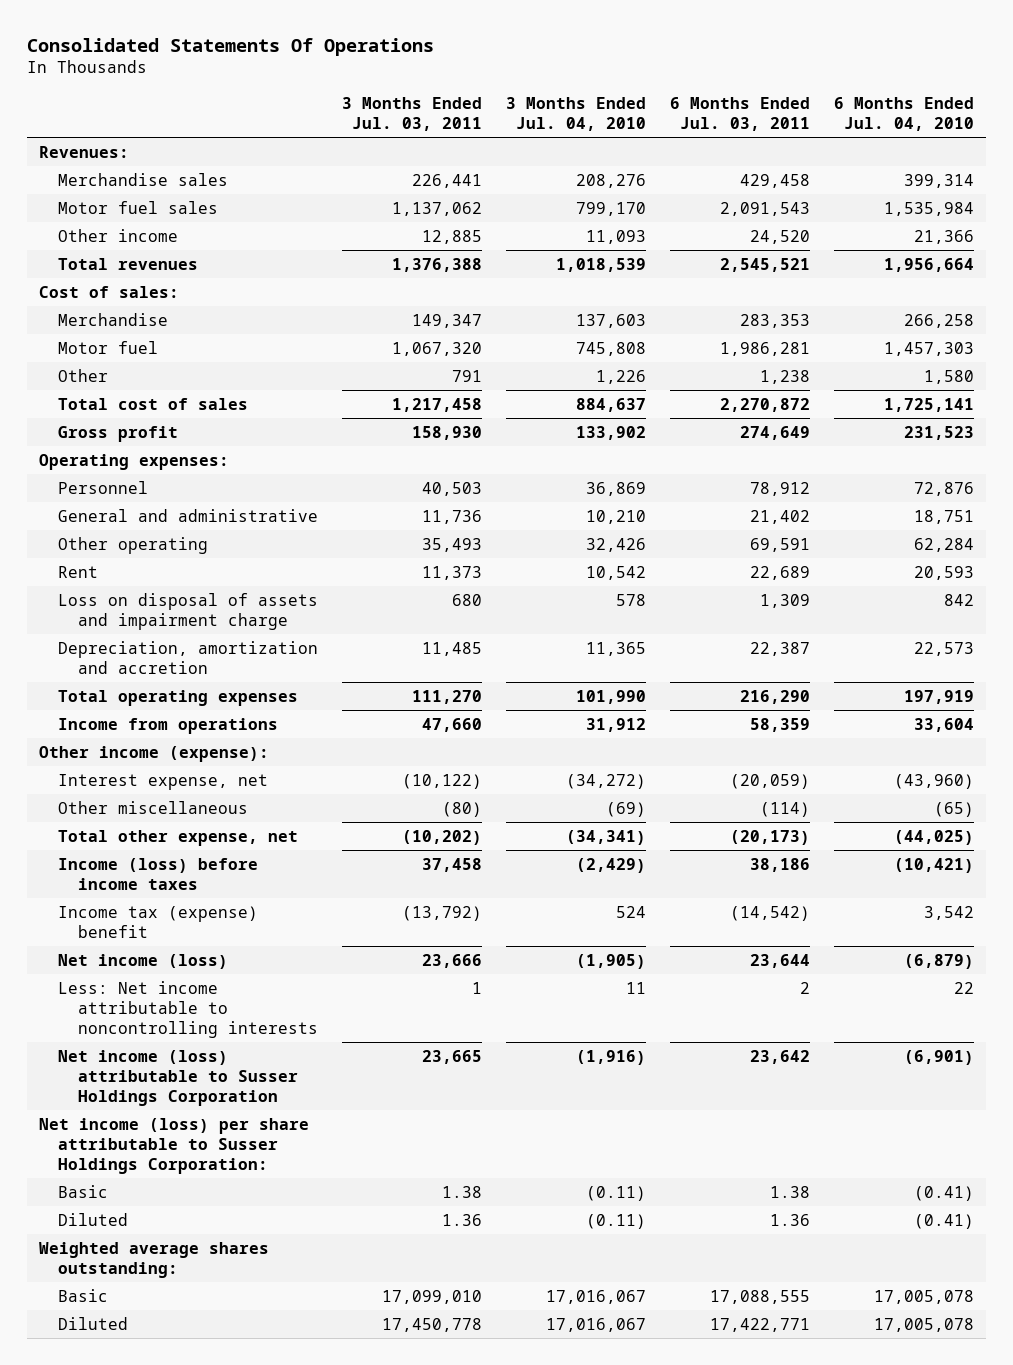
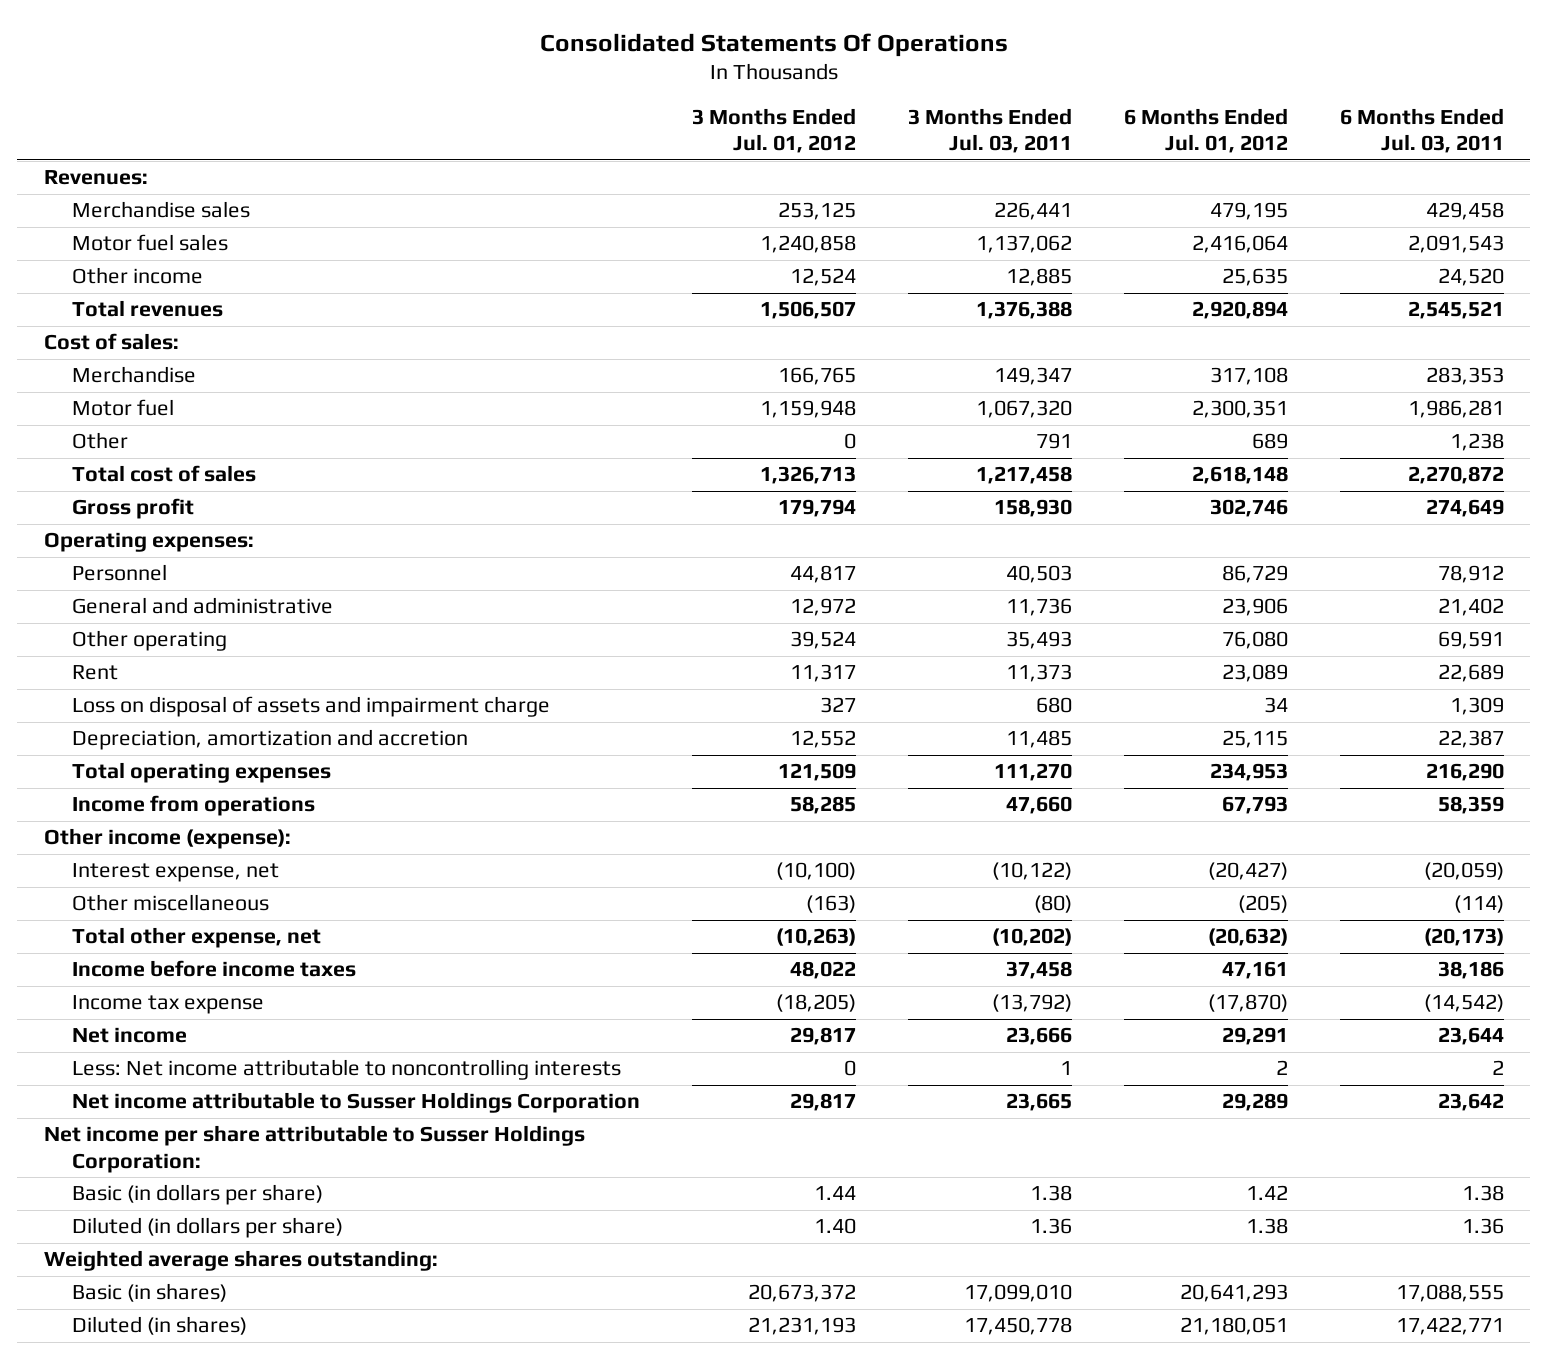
[506,97,647,132] 3 Months Ended Jul. 04, 2010 -> none
[834,97,975,132] 6 Months Ended Jul. 04, 2010 -> none
none -> [691,108,856,154] 3 Months Ended Jul. 01, 2012
none -> [1123,108,1288,154] 6 Months Ended Jul. 01, 2012
[58,857,259,890] Income (loss) before income taxes -> [71,960,356,978] Income before income taxes
[58,905,259,938] Income tax (expense) benefit -> [71,995,264,1015] Income tax expense
[58,953,229,969] Net income (loss) -> [71,1027,187,1044] Net income
[58,1049,298,1106] Net income (loss) attributable to Susser Holdings Corporation -> [71,1092,640,1114] Net income attributable to Susser Holdings Corporation
[38,1117,309,1174] Net income (loss) per share attributable to Susser Holdings Corporation: -> [43,1125,585,1173] Net income per share attributable to Susser Holdings Corporation:
[58,1184,109,1198] Basic -> [71,1184,323,1206] Basic (in dollars per share)
[58,1212,129,1226] Diluted -> [71,1217,343,1239] Diluted (in dollars per share)
[58,1288,109,1302] Basic -> [71,1283,227,1303] Basic (in shares)
[58,1316,129,1330] Diluted -> [71,1316,247,1336] Diluted (in shares)

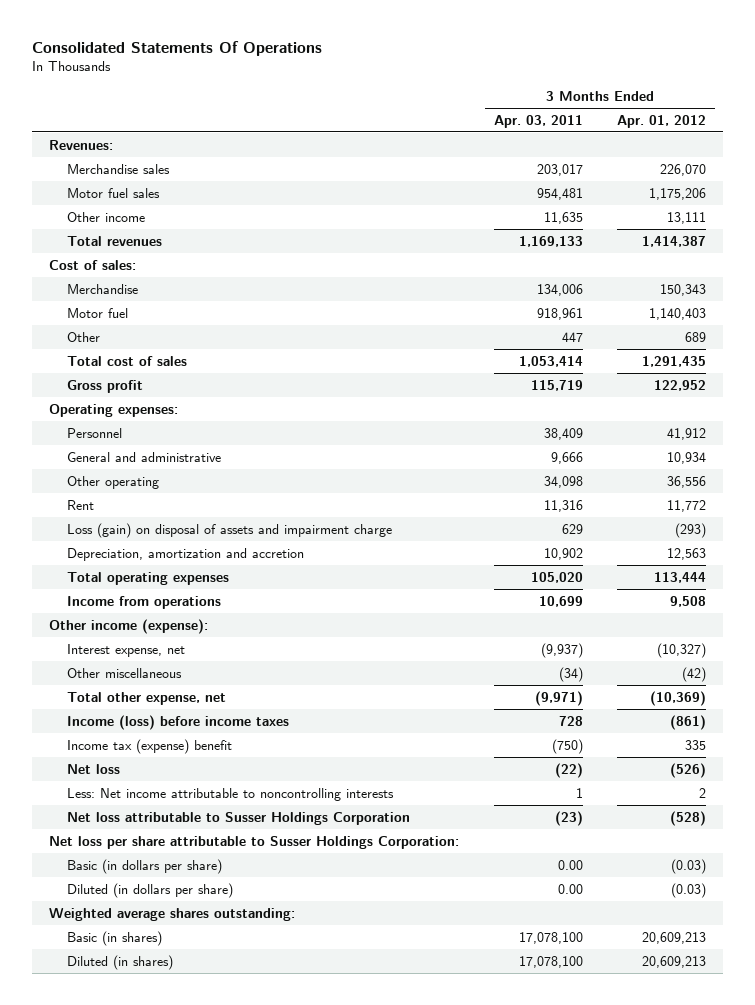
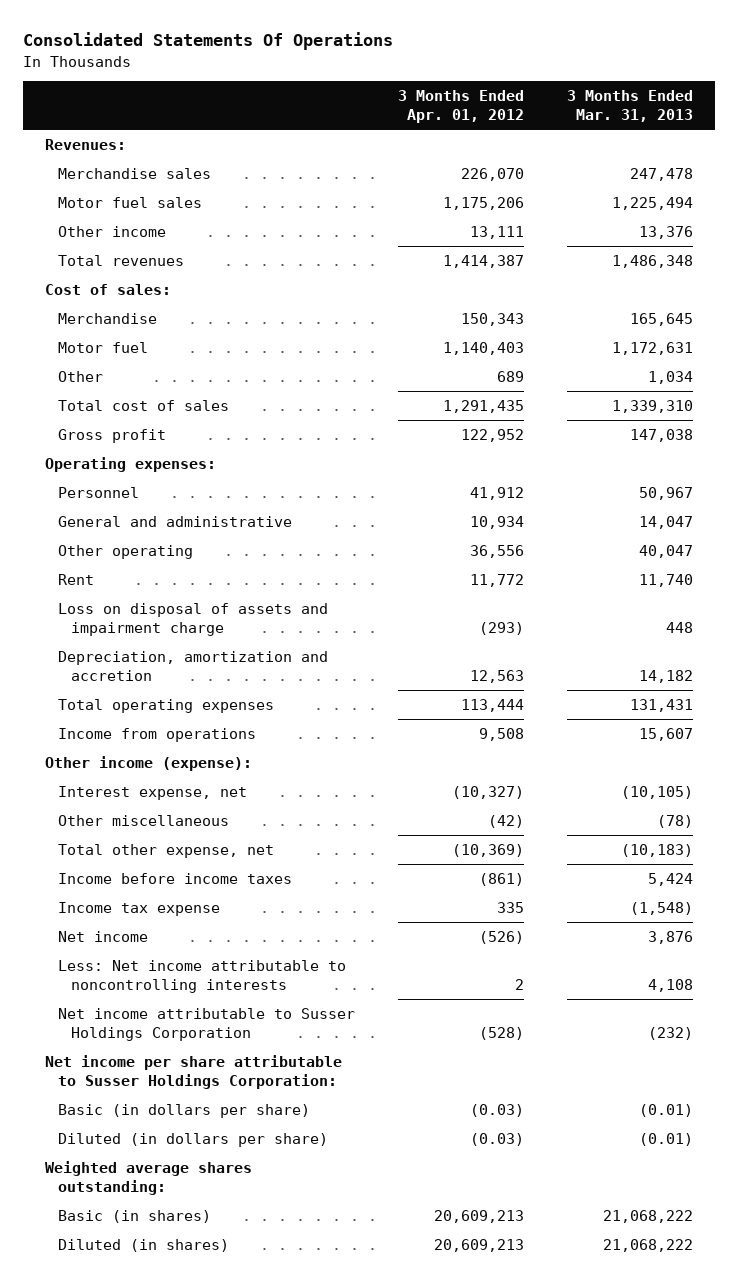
[493,114,583,128] Apr. 03, 2011 -> none
none -> [567,90,694,123] 3 Months Ended Mar. 31, 2013
[67,522,393,538] Loss (gain) on disposal of assets and impairment charge -> [58,602,329,636] Loss on disposal of assets and impairment charge
[67,714,290,730] Income (loss) before income taxes -> [58,872,293,884] Income before income taxes
[67,738,233,754] Income tax (expense) benefit -> [58,901,221,916] Income tax expense
[67,763,121,774] Net loss -> [58,930,149,942] Net income
[67,811,411,825] Net loss attributable to Susser Holdings Corporation -> [58,1007,356,1041] Net income attributable to Susser Holdings Corporation
[49,835,460,849] Net loss per share attributable to Susser Holdings Corporation: -> [44,1054,342,1089] Net income per share attributable to Susser Holdings Corporation:

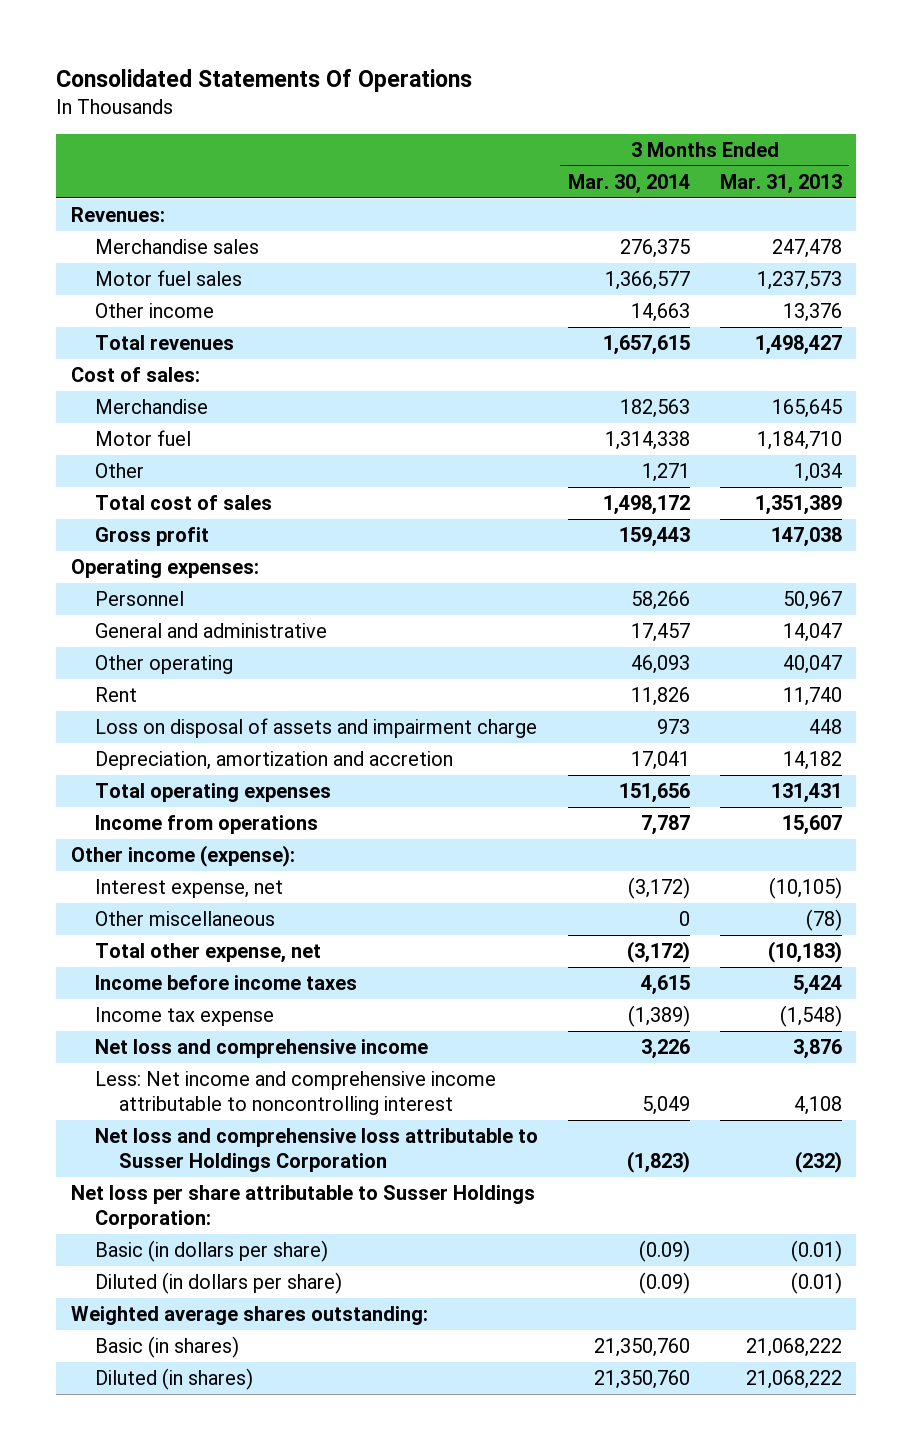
[398,90,525,124] 3 Months Ended Apr. 01, 2012 -> none
none -> [567,173,690,194] Mar. 30, 2014
[612,196,694,210] 1,225,494 -> [756,271,842,291] 1,237,573
[612,254,694,268] 1,486,348 -> [754,335,842,356] 1,498,427
[612,341,694,355] 1,172,631 -> [756,431,842,451] 1,184,710
[612,399,694,413] 1,339,310 -> [754,495,842,516] 1,351,389
[58,930,149,942] Net income -> [95,1039,429,1059] Net loss and comprehensive income
[58,959,347,993] Less: Net income attributable to noncontrolling interests -> [95,1071,497,1116] Less: Net income and comprehensive income attributable to noncontrolling interest
[58,1007,356,1041] Net income attributable to Susser Holdings Corporation -> [95,1128,539,1173] Net loss and comprehensive loss attributable to Susser Holdings Corporation
[44,1054,342,1089] Net income per share attributable to Susser Holdings Corporation: -> [70,1185,535,1230] Net loss per share attributable to Susser Holdings Corporation:

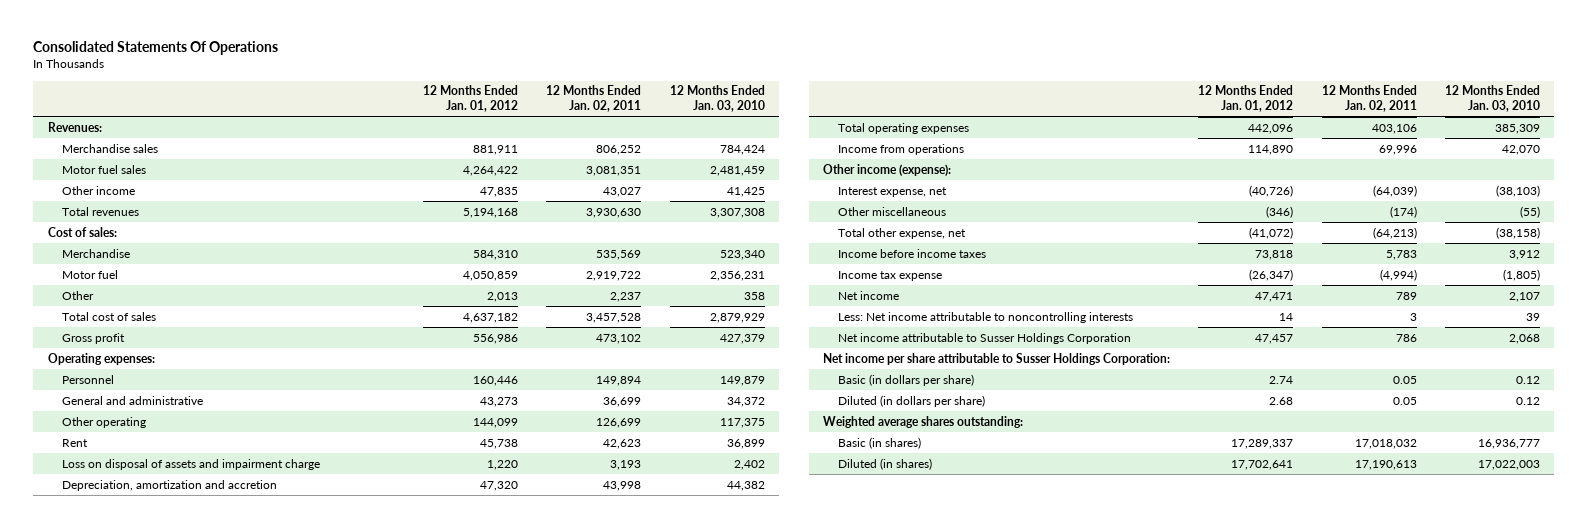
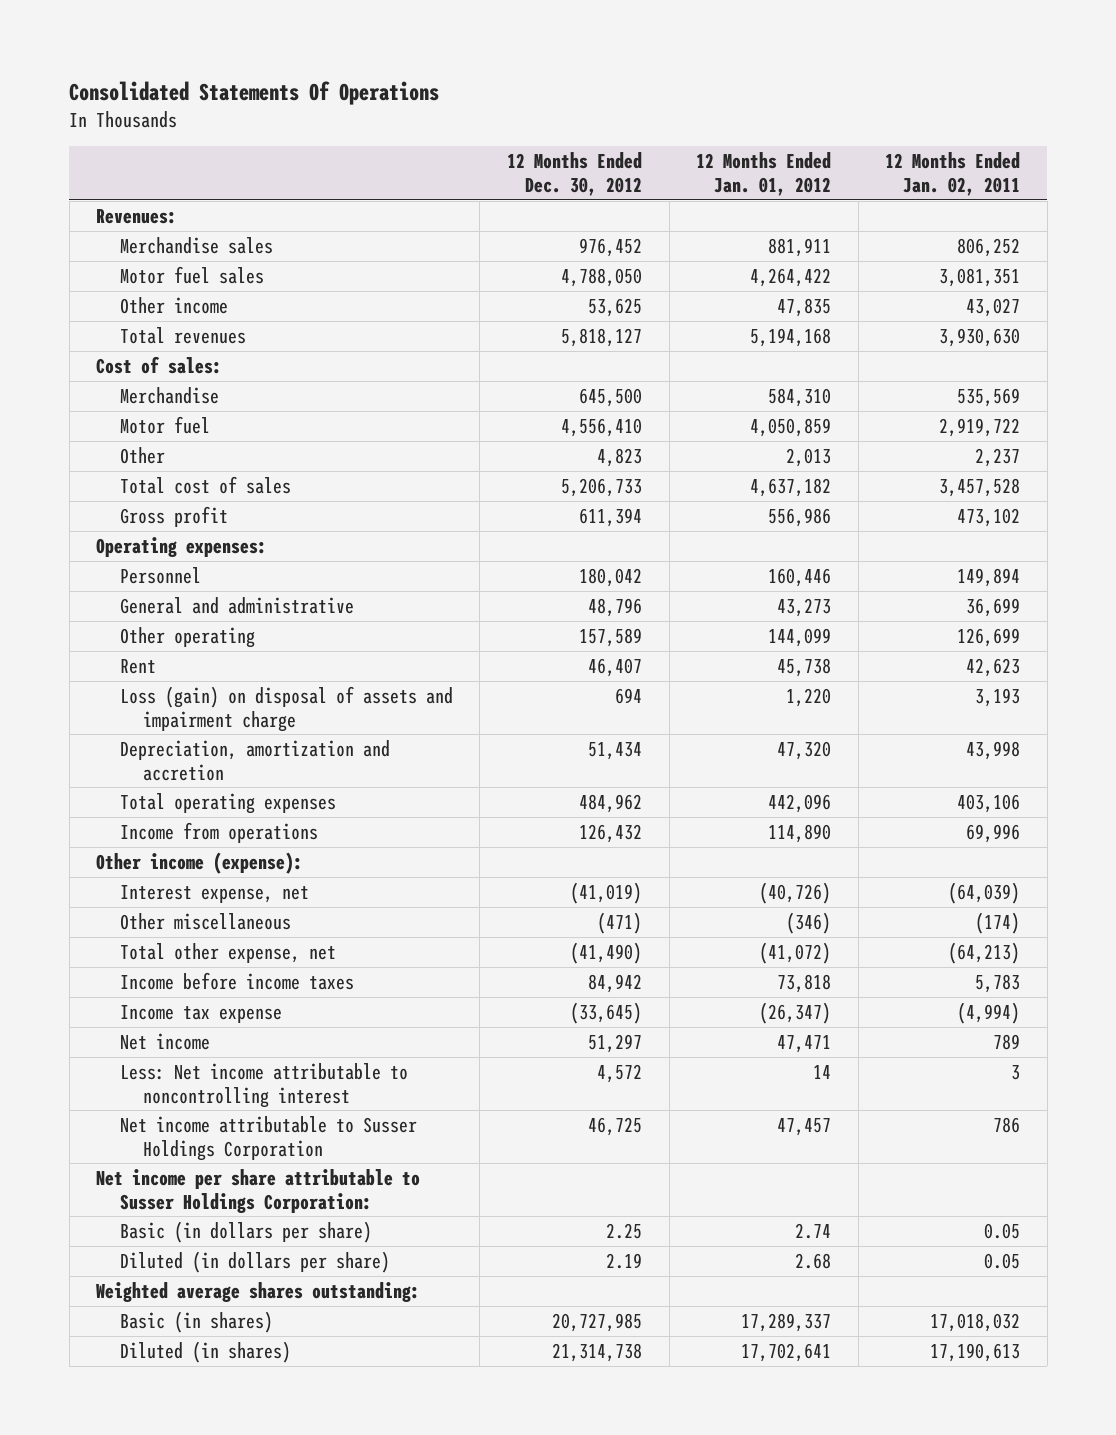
[669,85,765,113] 12 Months Ended Jan. 03, 2010 -> none
none -> [506,152,642,196] 12 Months Ended Dec. 30, 2012
[62,458,321,470] Loss on disposal of assets and impairment charge -> [119,685,453,732] Loss (gain) on disposal of assets and impairment charge
[837,311,1133,323] Less: Net income attributable to noncontrolling interests -> [119,1062,408,1108] Less: Net income attributable to noncontrolling interest

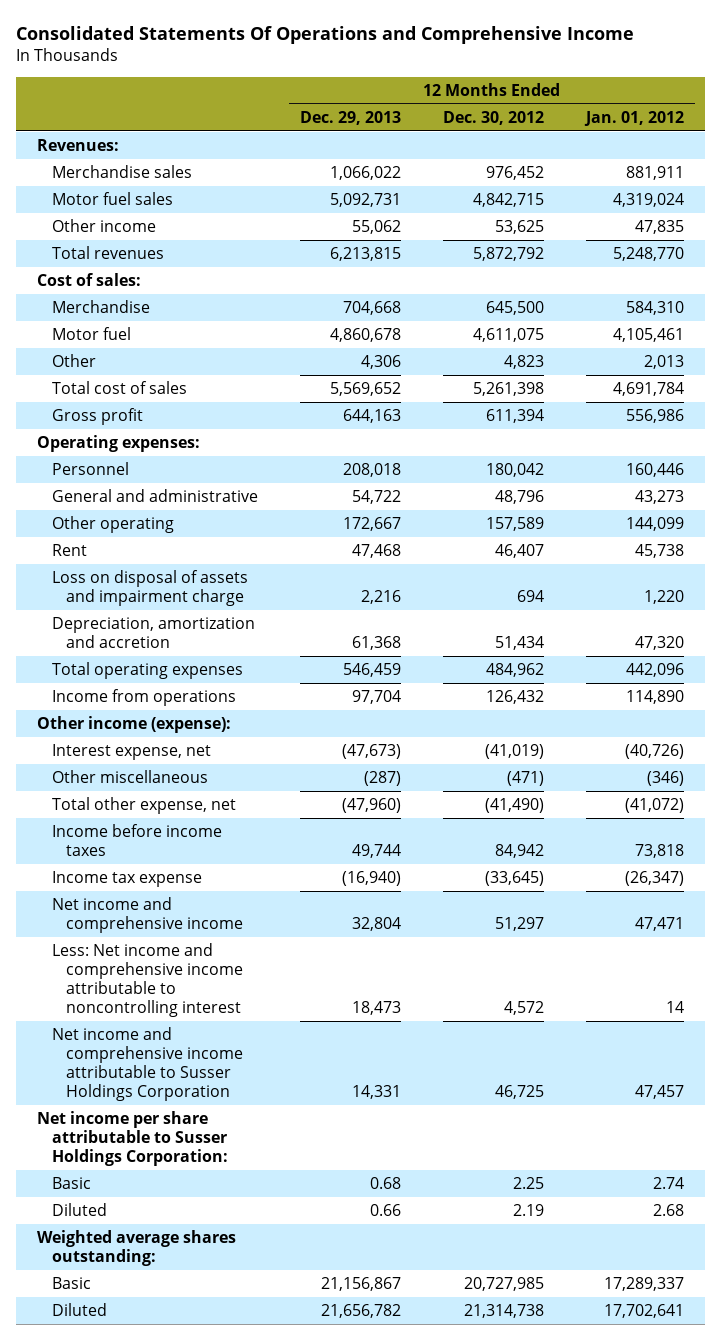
[69,80,440,105] Consolidated Statements Of Operations -> [16,26,635,45] Consolidated Statements Of Operations and Comprehensive Income
[885,152,1021,196] 12 Months Ended Jan. 02, 2011 -> none
none -> [299,110,401,125] Dec. 29, 2013
[560,267,642,287] 4,788,050 -> [473,192,545,207] 4,842,715
[750,267,832,287] 4,264,422 -> [613,192,685,207] 4,319,024
[560,327,642,347] 5,818,127 -> [473,246,545,261] 5,872,792
[750,327,832,347] 5,194,168 -> [613,246,685,261] 5,248,770
[560,417,642,437] 4,556,410 -> [473,327,545,342] 4,611,075
[750,417,832,437] 4,050,859 -> [613,327,685,342] 4,105,461
[560,477,642,497] 5,206,733 -> [473,381,545,396] 5,261,398
[750,477,832,497] 4,637,182 -> [613,381,685,396] 4,691,784
[119,685,453,732] Loss (gain) on disposal of assets and impairment charge -> [51,569,248,606] Loss on disposal of assets and impairment charge
[119,1032,210,1050] Net income -> [51,896,243,933] Net income and comprehensive income
[119,1062,408,1108] Less: Net income attributable to noncontrolling interest -> [51,942,243,1017] Less: Net income and comprehensive income attributable to noncontrolling interest
[119,1115,417,1161] Net income attributable to Susser Holdings Corporation -> [51,1026,243,1101] Net income and comprehensive income attributable to Susser Holdings Corporation
[119,1220,372,1243] Basic (in dollars per share) -> [51,1176,91,1189] Basic
[119,1250,390,1273] Diluted (in dollars per share) -> [51,1202,107,1216] Diluted
[119,1310,273,1333] Basic (in shares) -> [51,1276,91,1289] Basic
[119,1340,291,1363] Diluted (in shares) -> [51,1302,107,1316] Diluted

